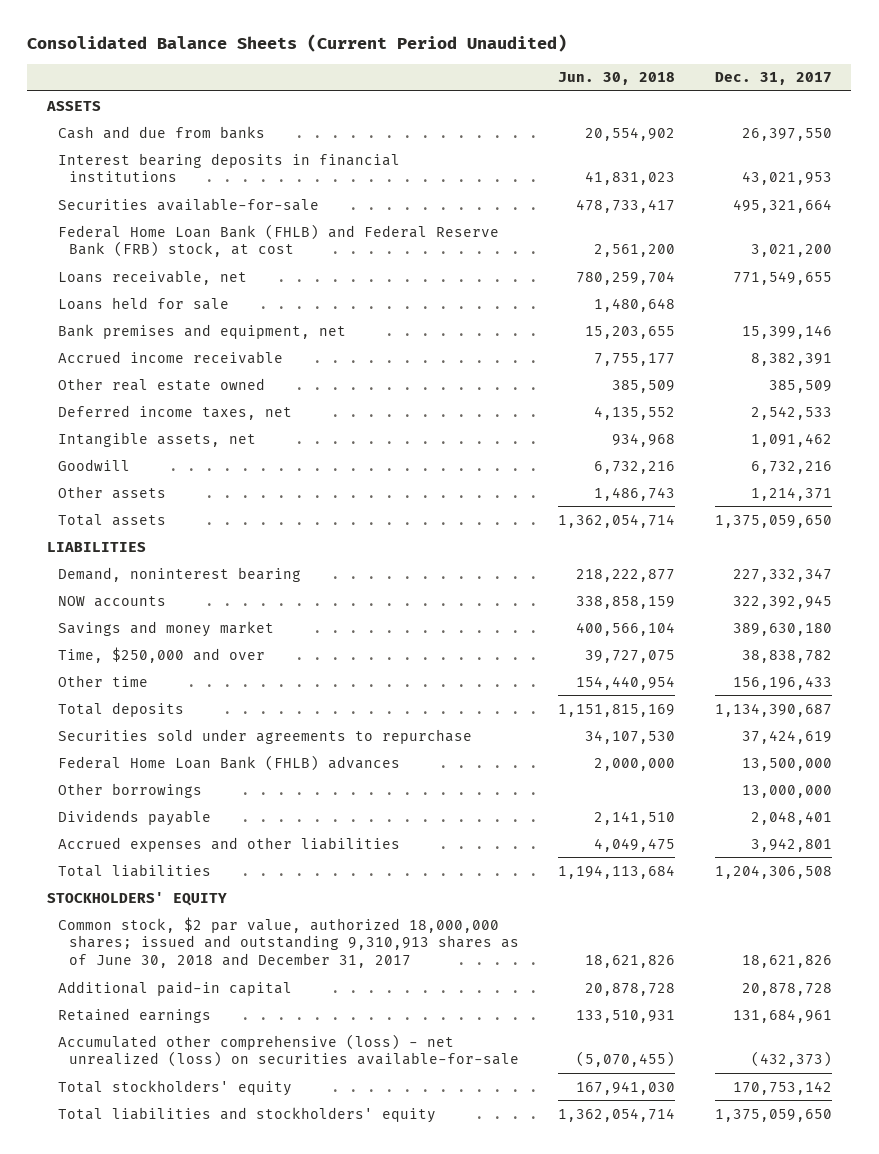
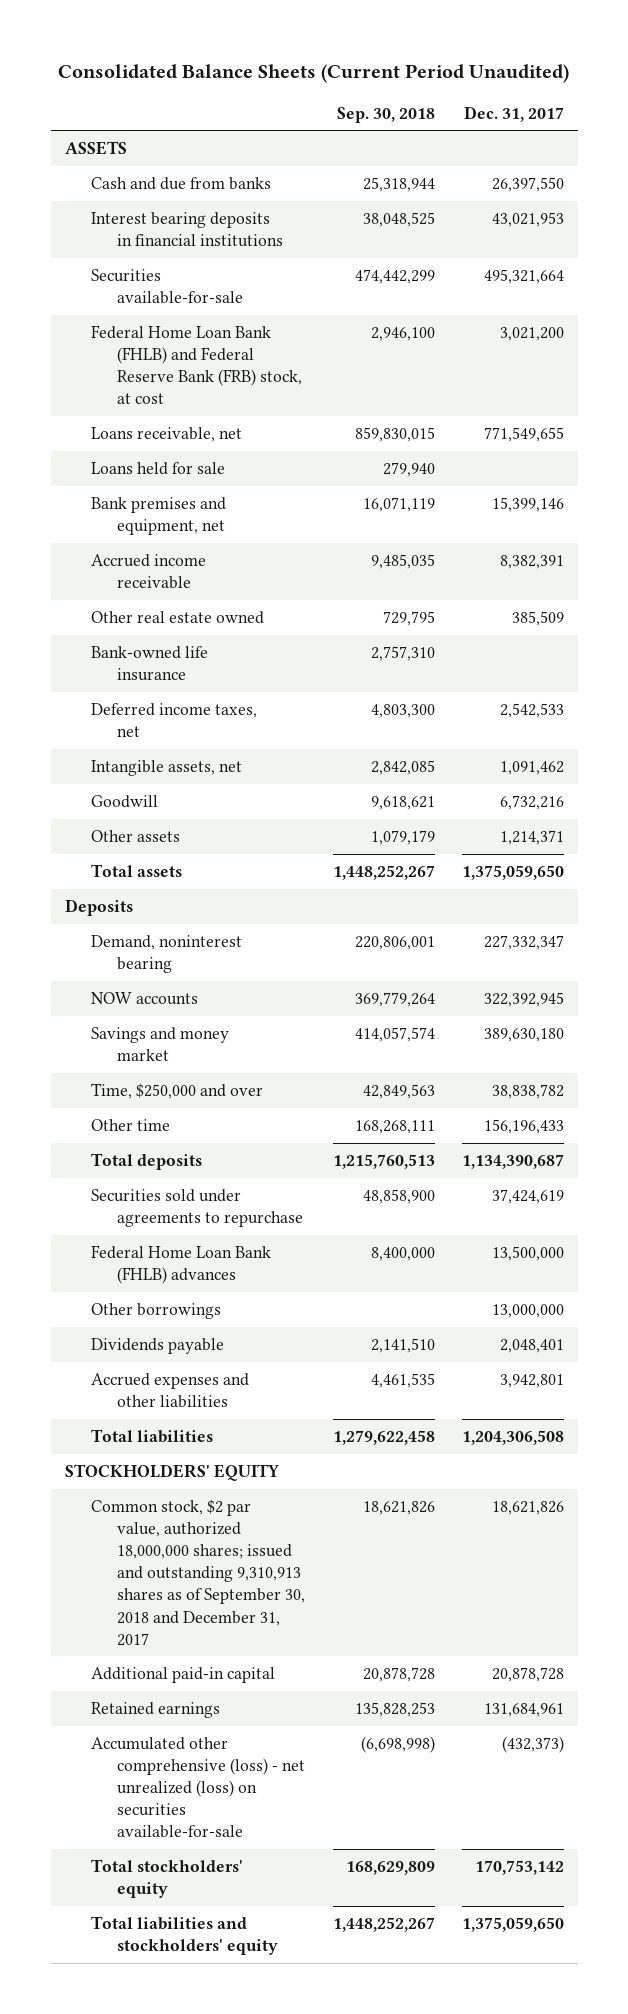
[558,72,676,86] Jun. 30, 2018 -> none
none -> [336,106,435,123] Sep. 30, 2018
none -> [90,645,208,682] Bank-owned life insurance
[46,541,146,552] LIABILITIES -> none
none -> [64,898,133,916] Deposits
[57,916,519,969] Common stock, $2 par value, authorized 18,000,000 shares; issued and outstanding 9,310,913 shares as of June 30, 2018 and December 31, 2017 -> [90,1498,306,1646] Common stock, $2 par value, authorized 18,000,000 shares; issued and outstanding 9,310,913 shares as of September 30, 2018 and December 31, 2017

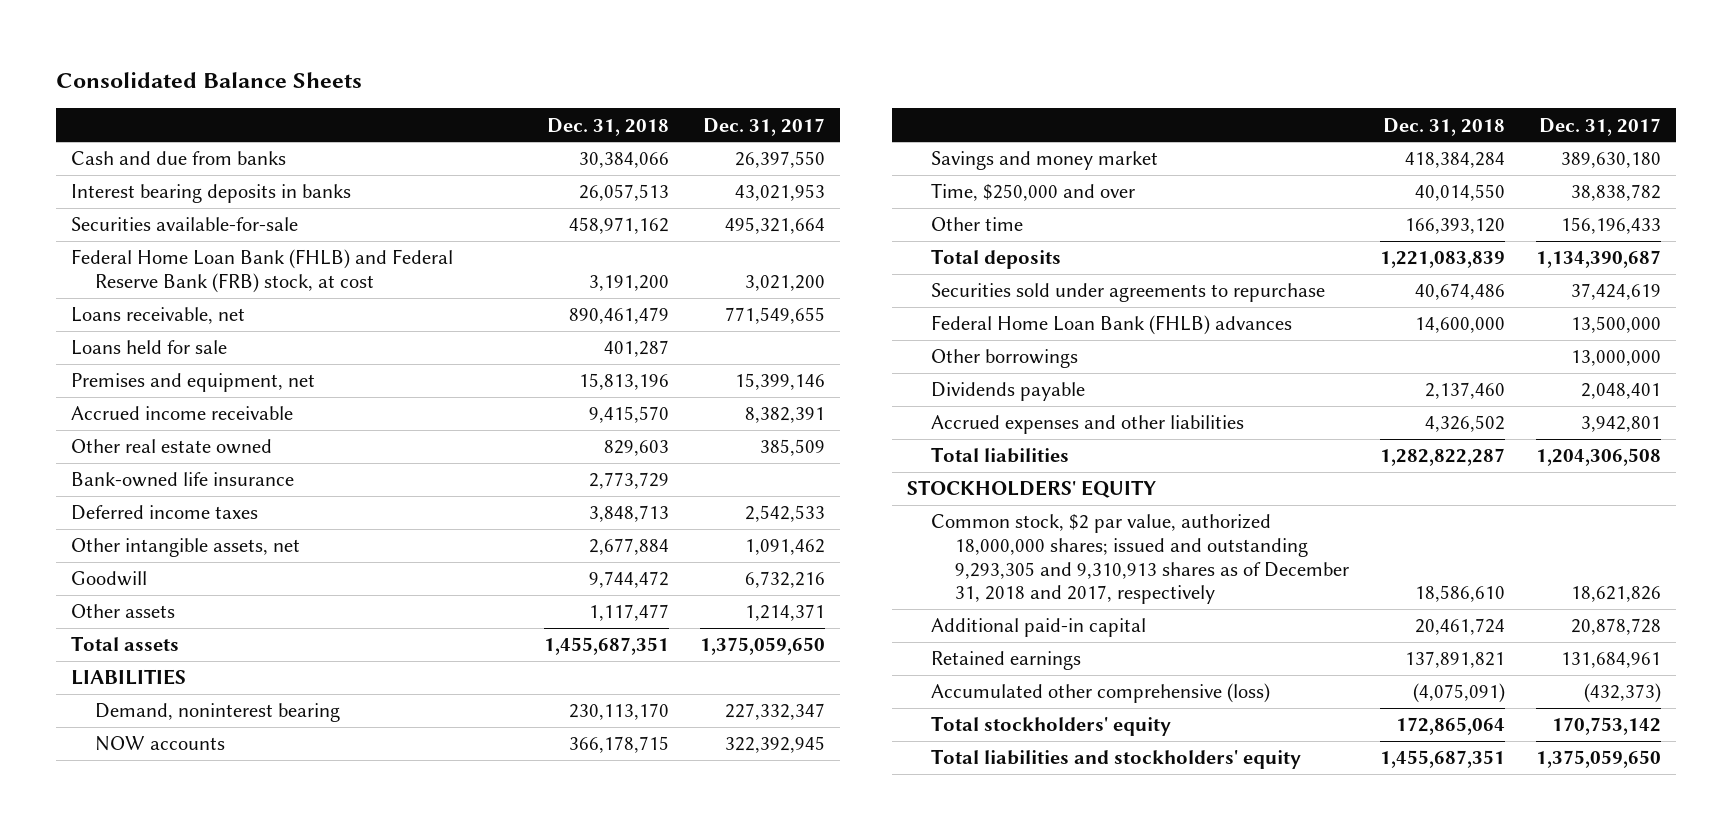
[58,64,570,84] Consolidated Balance Sheets (Current Period Unaudited) -> [55,71,362,88] Consolidated Balance Sheets
[336,106,435,123] Sep. 30, 2018 -> none
none -> [547,117,670,136] Dec. 31, 2018
[64,140,127,155] ASSETS -> none
[90,211,284,248] Interest bearing deposits in financial institutions -> [71,184,352,204] Interest bearing deposits in banks
[90,496,226,536] Bank premises and equipment, net -> [71,373,316,393] Premises and equipment, net
[90,702,257,738] Deferred income taxes, net -> [71,505,259,521] Deferred income taxes
[90,759,242,776] Intangible assets, net -> [71,538,301,558] Other intangible assets, net
[64,898,133,916] Deposits -> none
none -> [71,669,187,686] LIABILITIES
[90,1498,306,1646] Common stock, $2 par value, authorized 18,000,000 shares; issued and outstanding 9,310,913 shares as of September 30, 2018 and December 31, 2017 -> [931,514,1350,605] Common stock, $2 par value, authorized 18,000,000 shares; issued and outstanding 9,293,305 and 9,310,913 shares as of December 31, 2018 and 2017, respectively
[90,1736,306,1839] Accumulated other comprehensive (loss) - net unrealized (loss) on securities available-for-sale -> [931,683,1271,704] Accumulated other comprehensive (loss)

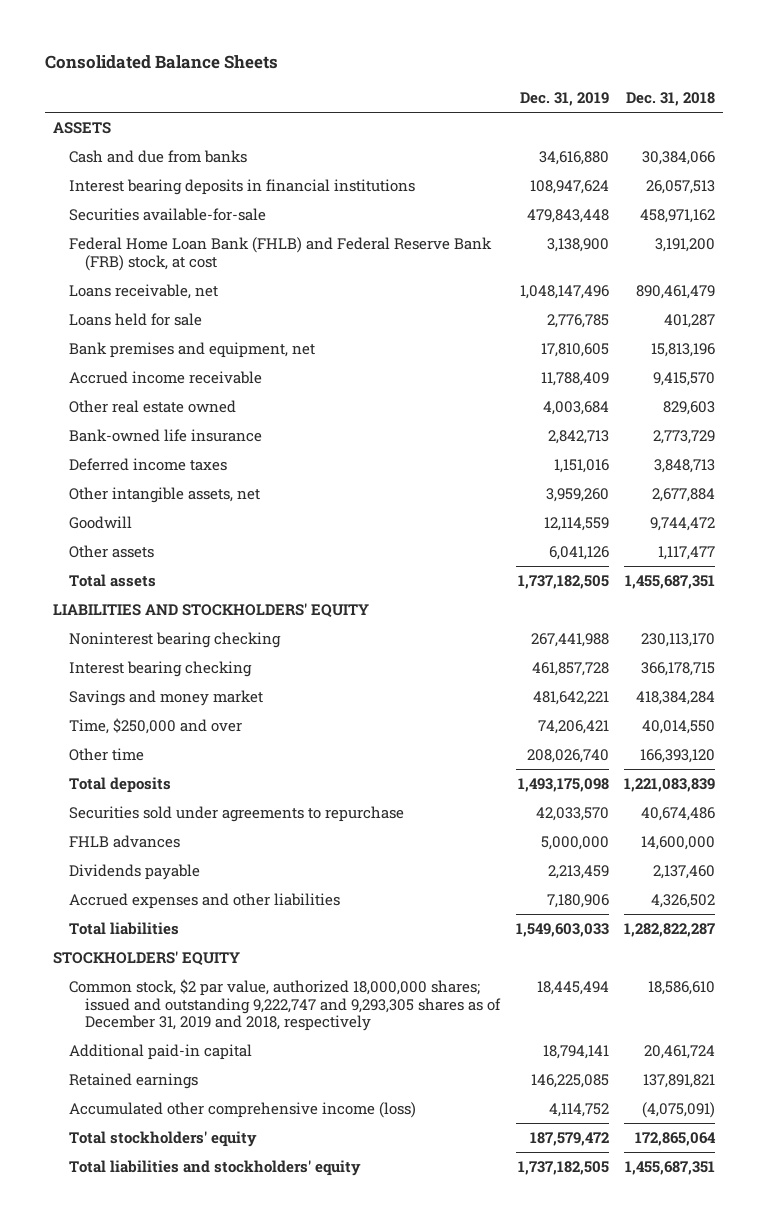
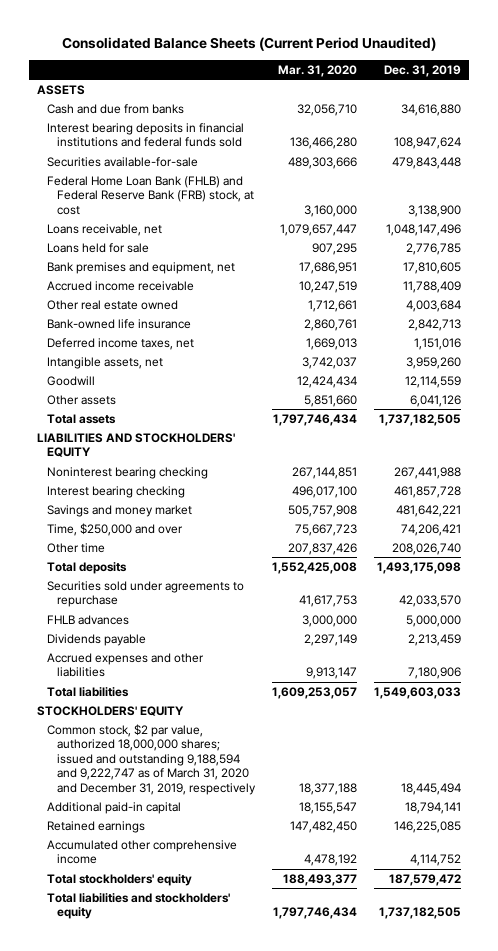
[45,55,279,70] Consolidated Balance Sheets -> [61,36,436,51] Consolidated Balance Sheets (Current Period Unaudited)
[626,92,716,107] Dec. 31, 2018 -> none
none -> [277,64,357,77] Mar. 31, 2020
[68,178,415,195] Interest bearing deposits in financial institutions -> [47,122,245,148] Interest bearing deposits in financial institutions and federal funds sold
[68,457,227,471] Deferred income taxes -> [47,337,195,350] Deferred income taxes, net
[68,486,260,503] Other intangible assets, net -> [47,356,164,369] Intangible assets, net
[68,978,501,1032] Common stock, $2 par value, authorized 18,000,000 shares; issued and outstanding 9,222,747 and 9,293,305 shares as of December 31, 2019 and 2018, respectively -> [47,723,256,795] Common stock, $2 par value, authorized 18,000,000 shares; issued and outstanding 9,188,594 and 9,222,747 as of March 31, 2020 and December 31, 2019, respectively
[68,1101,416,1118] Accumulated other comprehensive income (loss) -> [47,839,238,865] Accumulated other comprehensive income

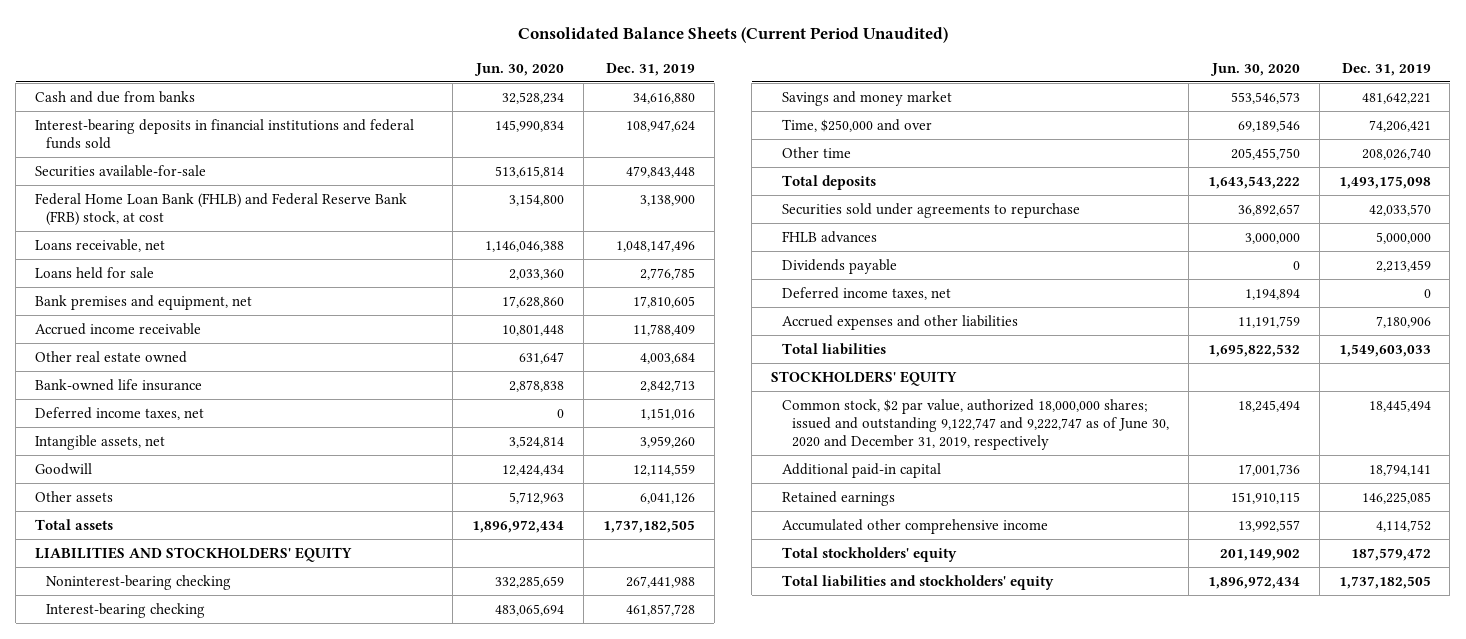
[277,64,357,77] Mar. 31, 2020 -> none
none -> [474,62,565,76] Jun. 30, 2020
[37,84,86,95] ASSETS -> none
[47,122,245,148] Interest bearing deposits in financial institutions and federal funds sold -> [34,118,414,149] Interest-bearing deposits in financial institutions and federal funds sold
[47,466,209,479] Noninterest bearing checking -> [45,574,231,590] Noninterest-bearing checking
[47,485,186,498] Interest bearing checking -> [45,602,205,618] Interest-bearing checking
none -> [781,286,951,300] Deferred income taxes, net
[47,723,256,795] Common stock, $2 par value, authorized 18,000,000 shares; issued and outstanding 9,188,594 and 9,222,747 as of March 31, 2020 and December 31, 2019, respectively -> [781,398,1170,450] Common stock, $2 par value, authorized 18,000,000 shares; issued and outstanding 9,122,747 and 9,222,747 as of June 30, 2020 and December 31, 2019, respectively

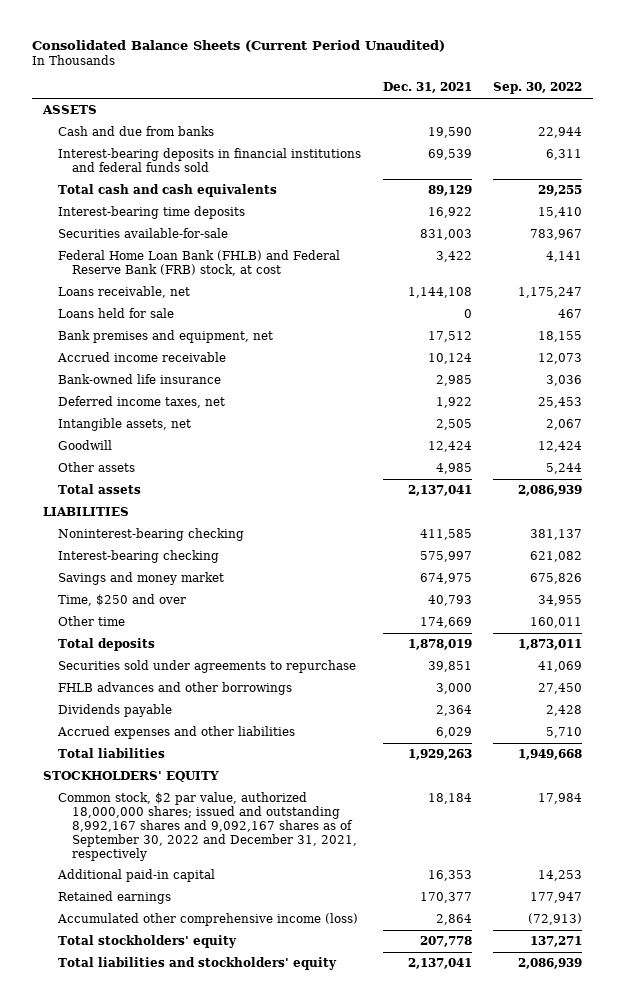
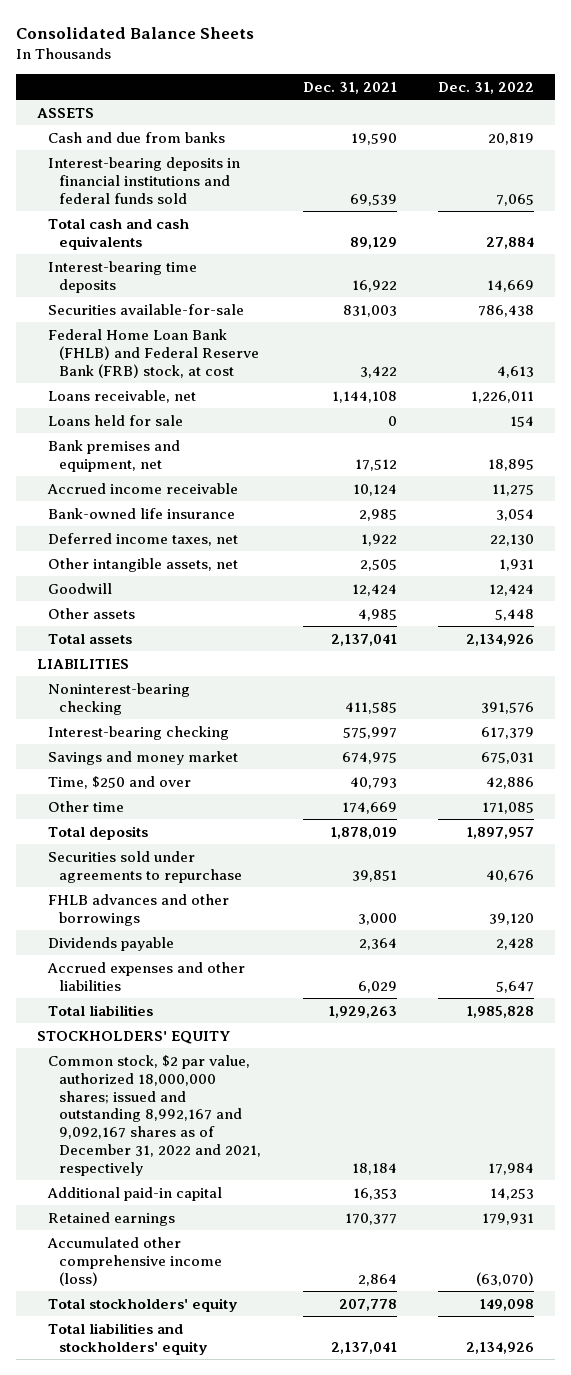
[32,39,446,52] Consolidated Balance Sheets (Current Period Unaudited) -> [15,26,254,39] Consolidated Balance Sheets
[493,82,583,95] Sep. 30, 2022 -> none
none -> [438,81,535,94] Dec. 31, 2022
[57,417,191,431] Intangible assets, net -> [47,557,238,572] Other intangible assets, net
[57,791,358,861] Common stock, $2 par value, authorized 18,000,000 shares; issued and outstanding 8,992,167 shares and 9,092,167 shares as of September 30, 2022 and December 31, 2021, respectively -> [47,1054,261,1176] Common stock, $2 par value, authorized 18,000,000 shares; issued and outstanding 8,992,167 and 9,092,167 shares as of December 31, 2022 and 2021, respectively

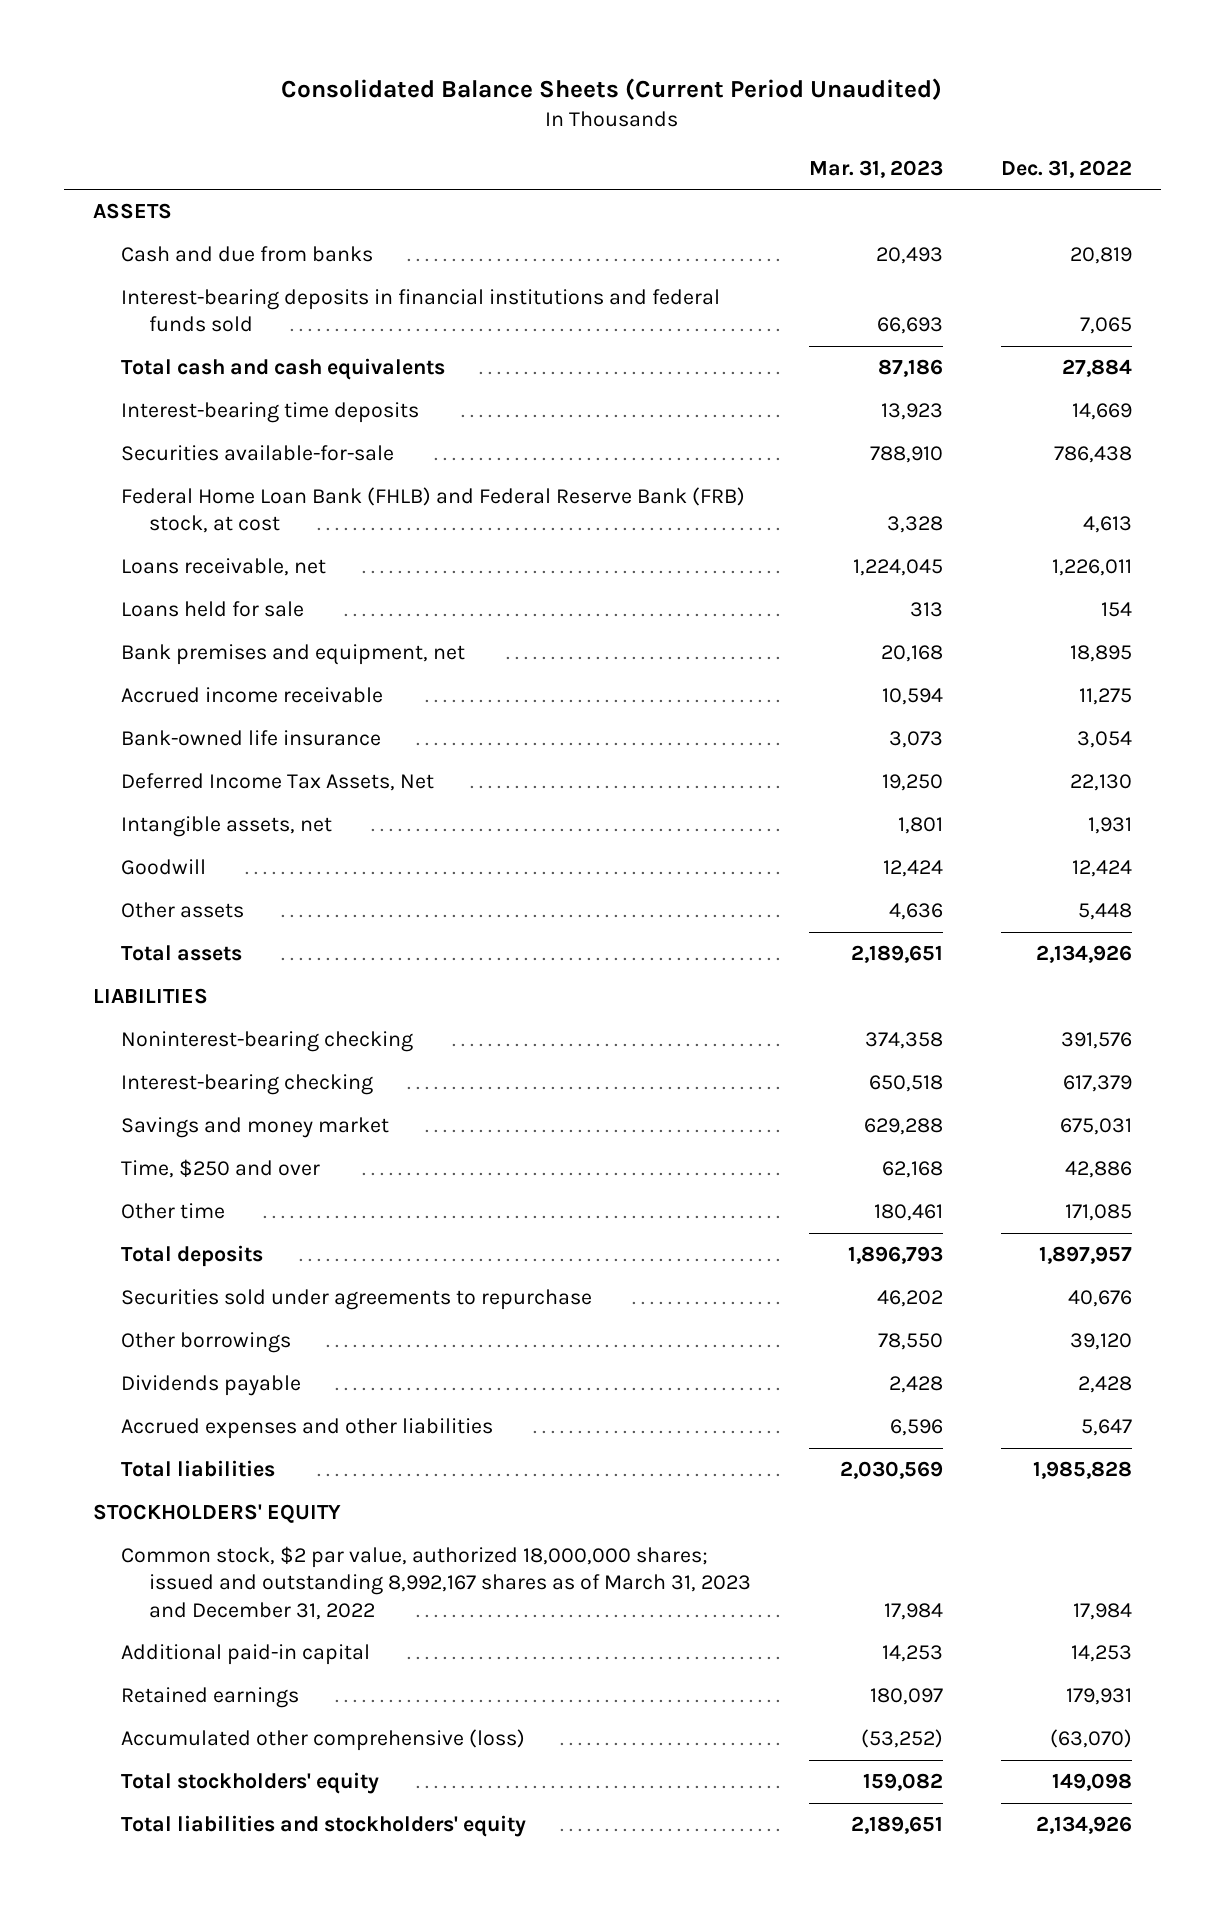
[15,26,254,39] Consolidated Balance Sheets -> [281,77,943,100] Consolidated Balance Sheets (Current Period Unaudited)
[302,81,397,94] Dec. 31, 2021 -> none
none -> [809,159,944,178] Mar. 31, 2023
[47,532,238,546] Deferred income taxes, net -> [121,772,435,791] Deferred Income Tax Assets, Net
[47,557,238,572] Other intangible assets, net -> [121,815,333,837] Intangible assets, net
[47,893,229,926] FHLB advances and other borrowings -> [121,1331,292,1353] Other borrowings
[47,1054,261,1176] Common stock, $2 par value, authorized 18,000,000 shares; issued and outstanding 8,992,167 and 9,092,167 shares as of December 31, 2022 and 2021, respectively -> [121,1545,752,1620] Common stock, $2 par value, authorized 18,000,000 shares; issued and outstanding 8,992,167 shares as of March 31, 2023 and December 31, 2022
[46,1236,222,1286] Accumulated other comprehensive income (loss) -> [121,1728,526,1751] Accumulated other comprehensive (loss)

